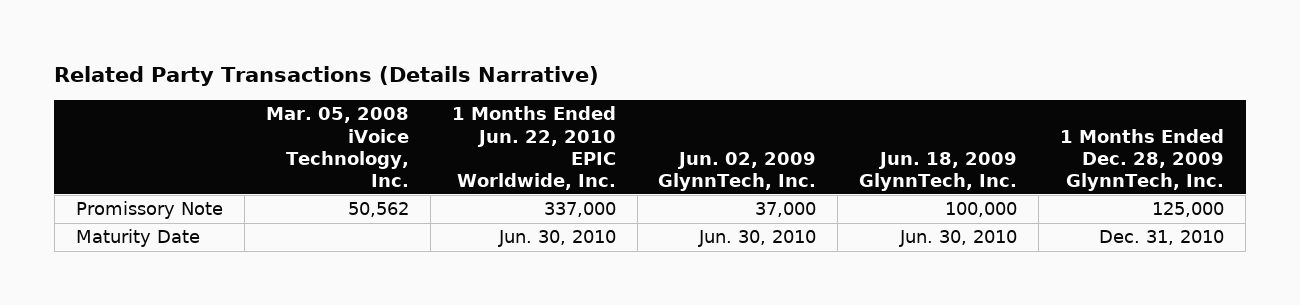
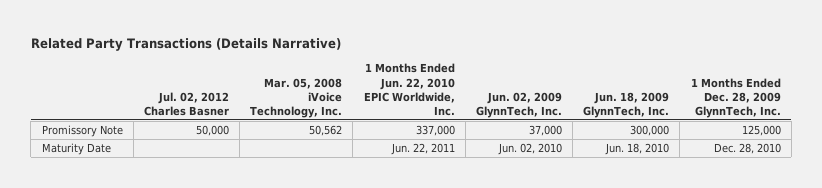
none -> [143,91,229,117] Jul. 02, 2012 Charles Basner
[945,202,1018,218] 100,000 -> [630,124,670,136] 300,000
[497,230,616,248] Jun. 30, 2010 -> [390,142,455,155] Jun. 22, 2011
[698,230,817,248] Jun. 30, 2010 -> [497,142,562,155] Jun. 02, 2010
[899,230,1018,248] Jun. 30, 2010 -> [605,142,670,155] Jun. 18, 2010
[1099,230,1225,246] Dec. 31, 2010 -> [713,142,781,154] Dec. 28, 2010

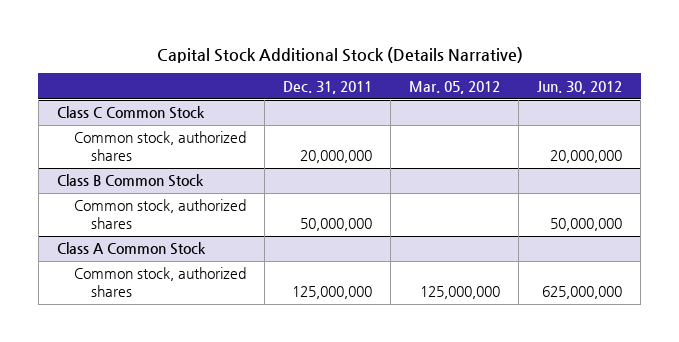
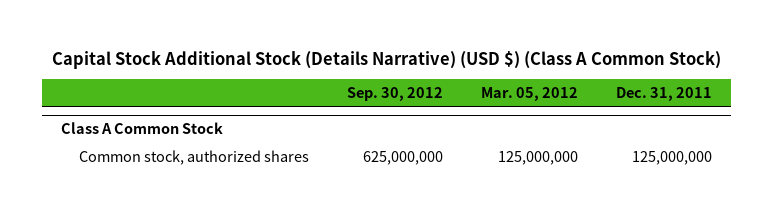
[156,46,523,63] Capital Stock Additional Stock (Details Narrative) -> [51,50,721,69] Capital Stock Additional Stock (Details Narrative) (USD $) (Class A Common Stock)
[537,80,623,94] Jun. 30, 2012 -> none
none -> [347,86,444,101] Sep. 30, 2012
[56,106,205,120] Class C Common Stock -> none
[73,131,246,162] Common stock, authorized shares -> none
[56,174,204,188] Class B Common Stock -> none
[73,199,246,230] Common stock, authorized shares -> none

